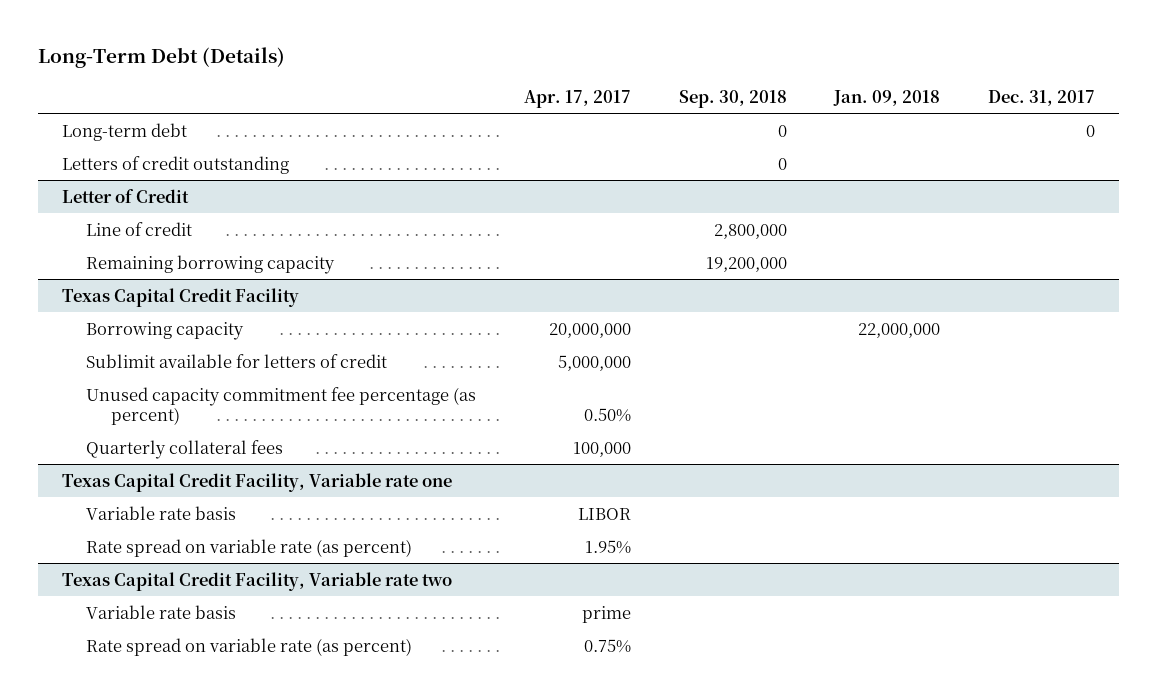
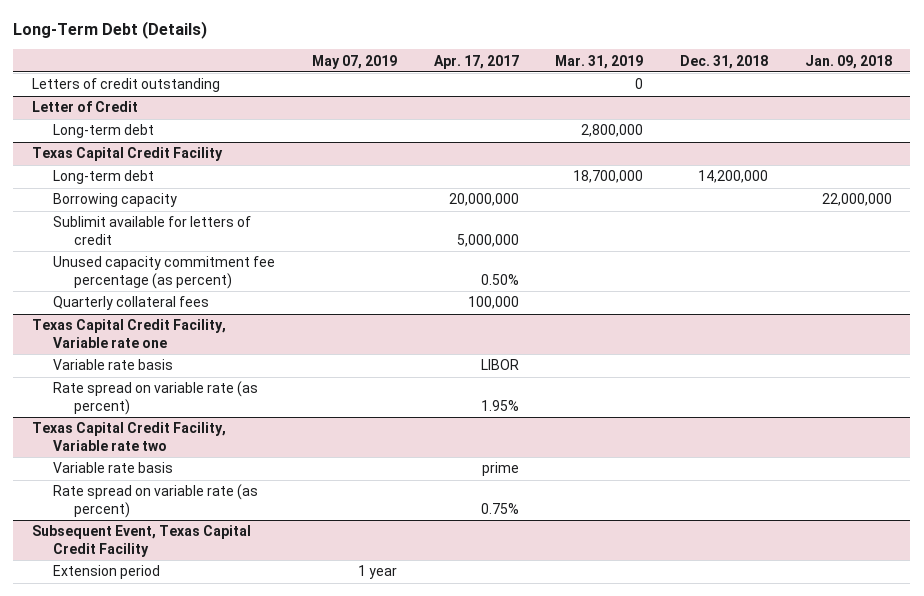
[678,89,787,108] Sep. 30, 2018 -> none
[988,89,1096,106] Dec. 31, 2017 -> none
none -> [311,54,397,69] May 07, 2019
none -> [555,54,644,69] Mar. 31, 2019
none -> [680,54,769,69] Dec. 31, 2018
[61,122,187,141] Long-term debt -> none
[86,254,336,274] Remaining borrowing capacity -> none
[86,221,193,236] Line of credit -> [53,124,155,139] Long-term debt
none -> [53,170,155,185] Long-term debt
none -> [31,525,251,557] Subsequent Event, Texas Capital Credit Facility
none -> [53,565,161,580] Extension period

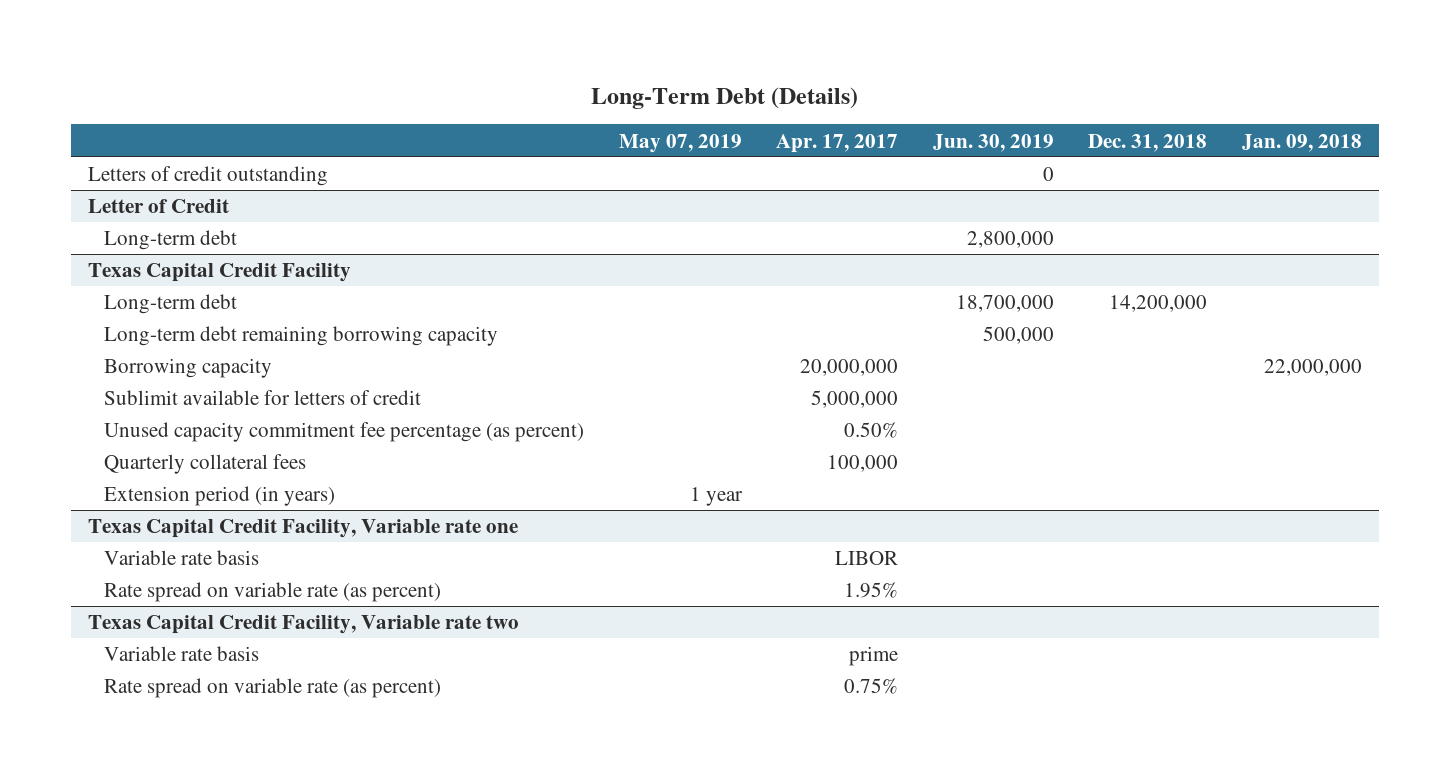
[555,54,644,69] Mar. 31, 2019 -> none
none -> [932,133,1054,152] Jun. 30, 2019
none -> [103,326,498,347] Long-term debt remaining borrowing capacity
none -> [103,486,335,507] Extension period (in years)
[31,525,251,557] Subsequent Event, Texas Capital Credit Facility -> none
[53,565,161,580] Extension period -> none

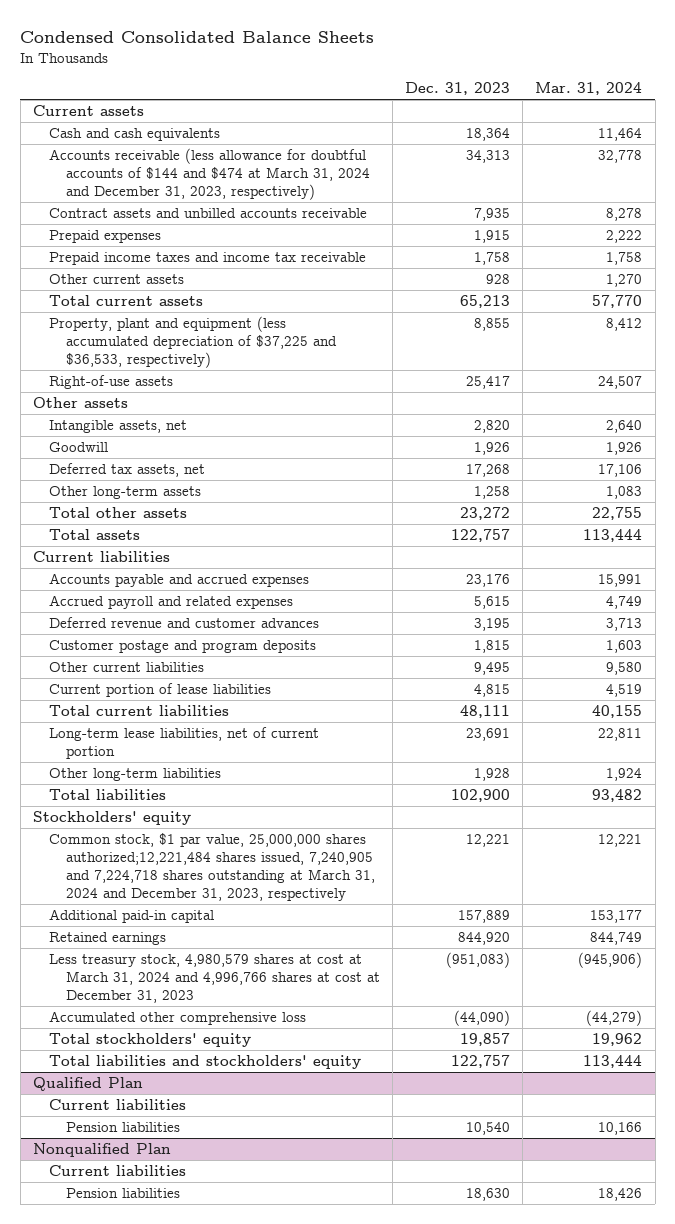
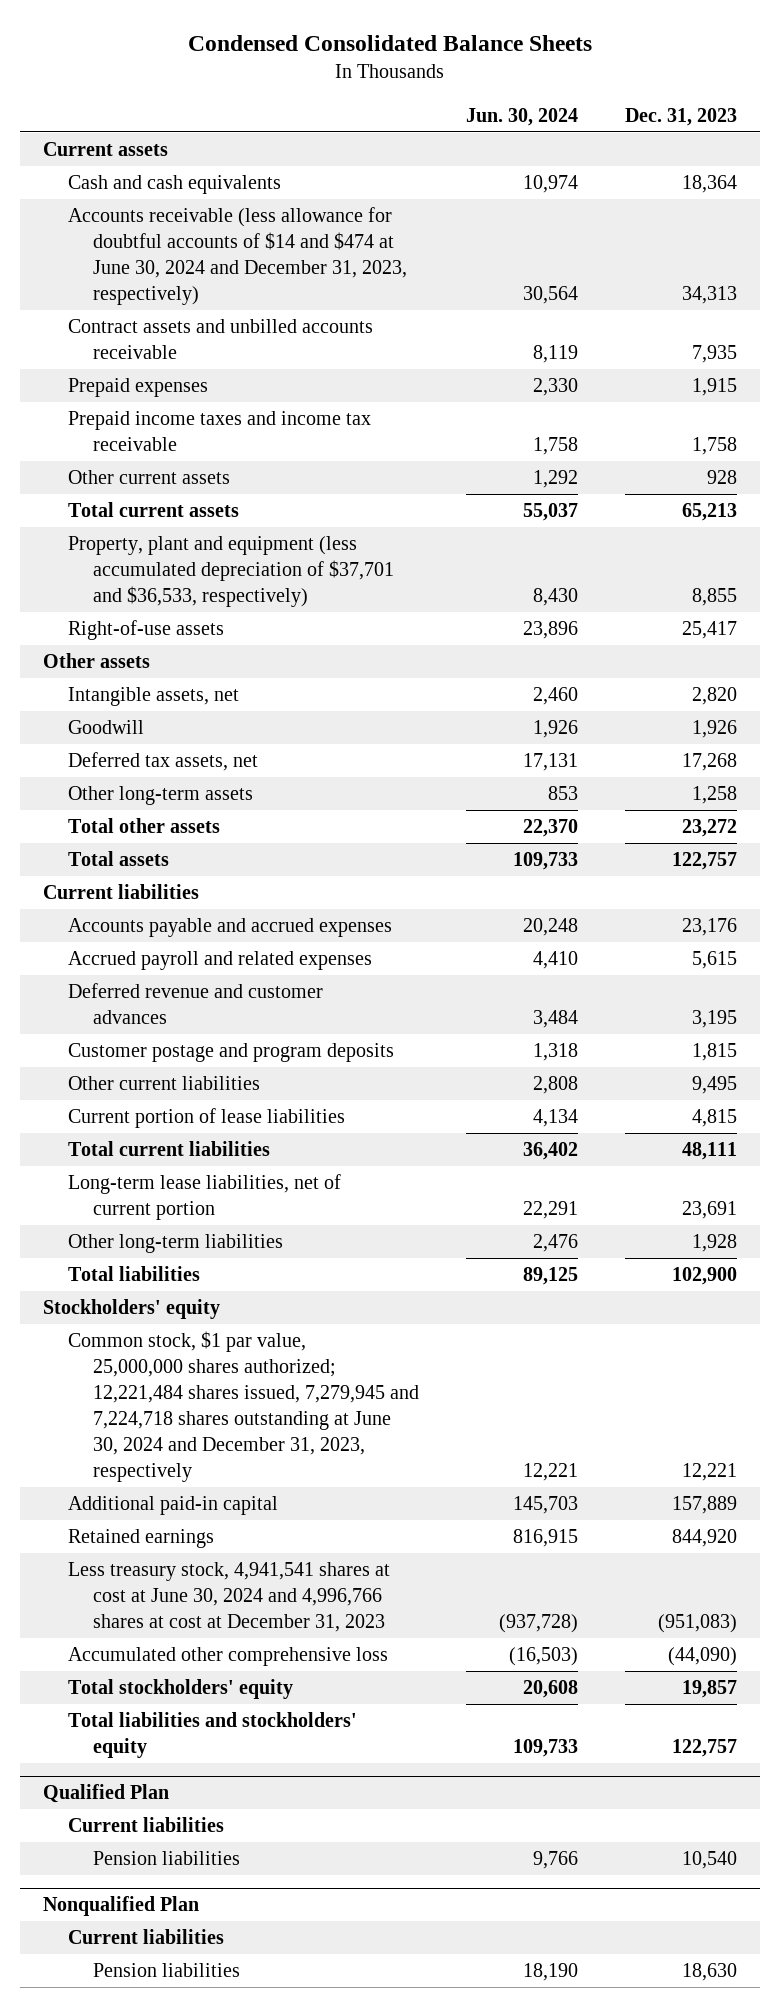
[535,82,643,96] Mar. 31, 2024 -> none
none -> [466,107,579,126] Jun. 30, 2024
[49,148,371,200] Accounts receivable (less allowance for doubtful accounts of $144 and $474 at March 31, 2024 and December 31, 2023, respectively) -> [68,207,408,306] Accounts receivable (less allowance for doubtful accounts of $14 and $474 at June 30, 2024 and December 31, 2023, respectively)
[49,316,338,368] Property, plant and equipment (less accumulated depreciation of $37,225 and $36,533, respectively) -> [68,536,395,608] Property, plant and equipment (less accumulated depreciation of $37,701 and $36,533, respectively)
[49,833,376,901] Common stock, $1 par value, 25,000,000 shares authorized;12,221,484 shares issued, 7,240,905 and 7,224,718 shares outstanding at March 31, 2024 and December 31, 2023, respectively -> [68,1331,420,1483] Common stock, $1 par value, 25,000,000 shares authorized; 12,221,484 shares issued, 7,279,945 and 7,224,718 shares outstanding at June 30, 2024 and December 31, 2023, respectively
[49,954,381,1003] Less treasury stock, 4,980,579 shares at cost at March 31, 2024 and 4,996,766 shares at cost at December 31, 2023 -> [68,1562,391,1633] Less treasury stock, 4,941,541 shares at cost at June 30, 2024 and 4,996,766 shares at cost at December 31, 2023

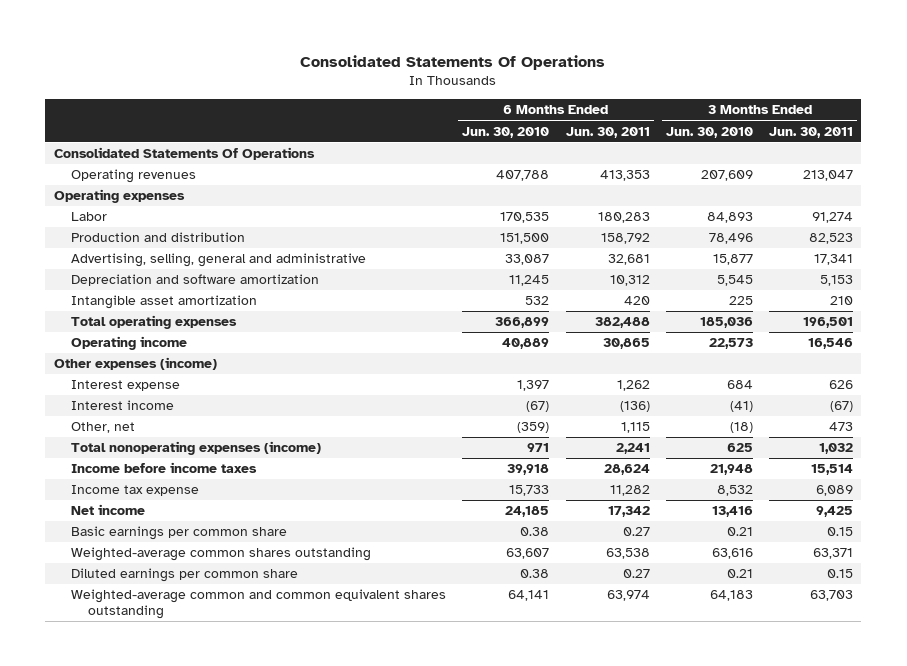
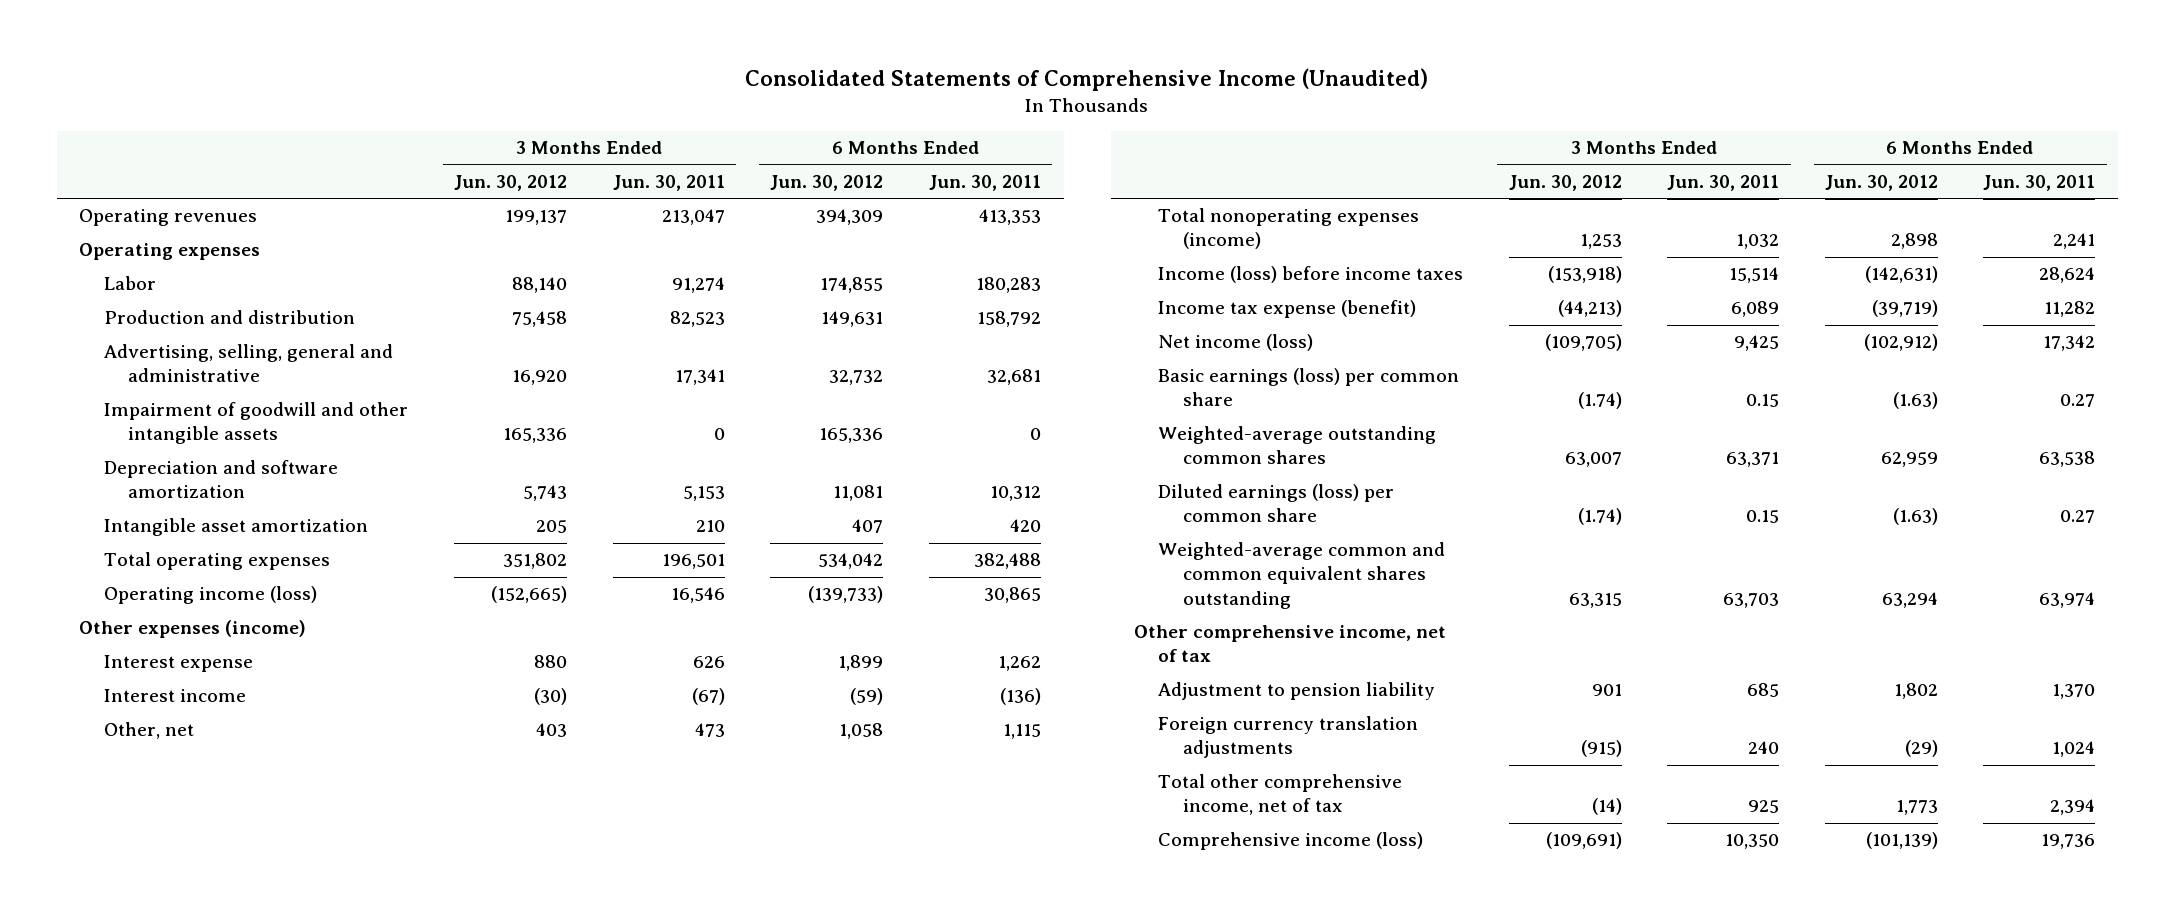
[300,54,606,70] Consolidated Statements Of Operations -> [745,68,1429,92] Consolidated Statements of Comprehensive Income (Unaudited)
[462,126,550,138] Jun. 30, 2010 -> none
[665,126,753,138] Jun. 30, 2010 -> none
none -> [454,174,568,191] Jun. 30, 2012
none -> [770,174,884,191] Jun. 30, 2012
[53,147,315,161] Consolidated Statements Of Operations -> none
none -> [103,402,408,445] Impairment of goodwill and other intangible assets
[71,336,188,351] Operating income -> [103,586,317,605] Operating income (loss)
[71,462,258,474] Income before income taxes -> [1158,266,1464,284] Income (loss) before income taxes
[71,485,200,497] Income tax expense -> [1158,300,1417,319] Income tax expense (benefit)
[71,504,146,516] Net income -> [1158,334,1314,352] Net income (loss)
[71,526,288,541] Basic earnings per common share -> [1158,368,1460,407] Basic earnings (loss) per common share
[71,547,372,562] Weighted-average common shares outstanding -> [1158,426,1437,465] Weighted-average outstanding common shares
[71,568,299,583] Diluted earnings per common share -> [1158,484,1395,523] Diluted earnings (loss) per common share
none -> [1133,625,1446,663] Other comprehensive income, net of tax
none -> [1158,682,1436,701] Adjustment to pension liability
none -> [1158,716,1419,759] Foreign currency translation adjustments
none -> [1158,774,1403,816] Total other comprehensive income, net of tax
none -> [1158,832,1424,851] Comprehensive income (loss)

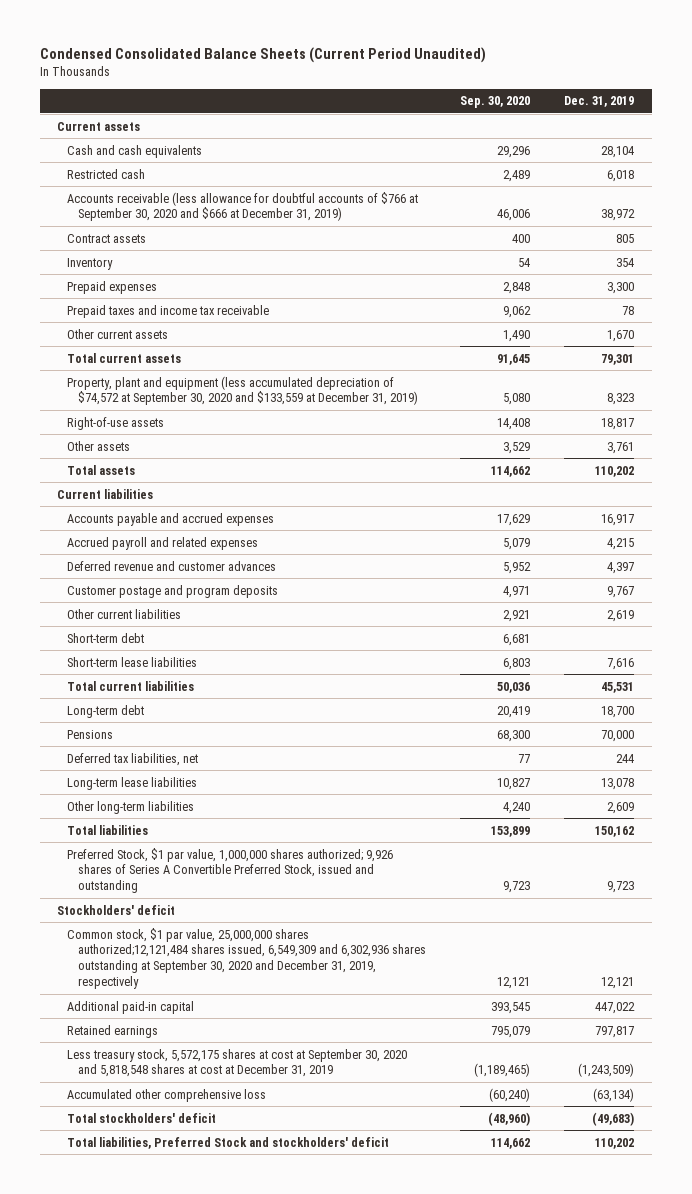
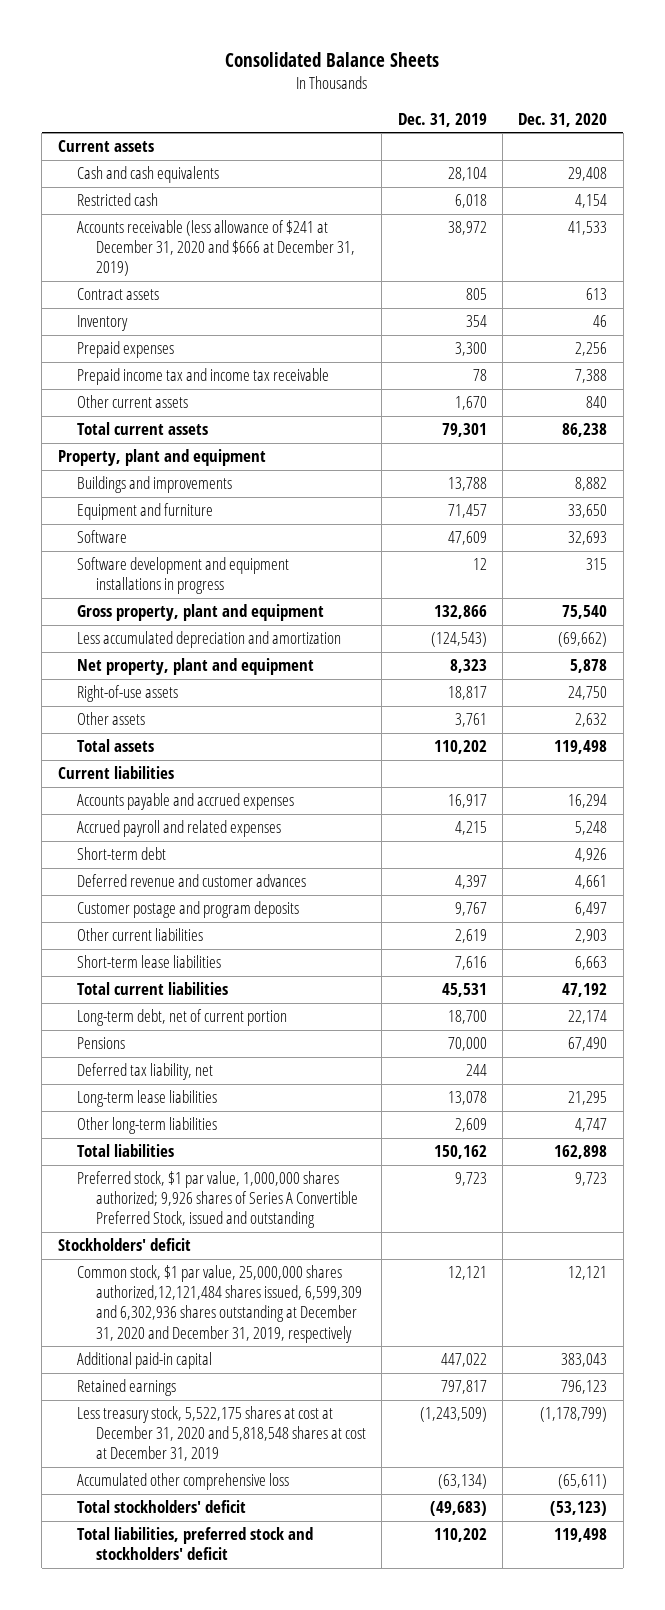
[40,47,487,64] Condensed Consolidated Balance Sheets (Current Period Unaudited) -> [225,52,440,68] Consolidated Balance Sheets
[460,96,531,109] Sep. 30, 2020 -> none
none -> [518,112,608,127] Dec. 31, 2020
[67,191,419,222] Accounts receivable (less allowance for doubtful accounts of $766 at September 30, 2020 and $666 at December 31, 2019) -> [76,220,355,277] Accounts receivable (less allowance of $241 at December 31, 2020 and $666 at December 31, 2019)
[67,304,270,318] Prepaid taxes and income tax receivable -> [76,368,329,386] Prepaid income tax and income tax receivable
none -> [57,449,266,467] Property, plant and equipment
none -> [76,476,232,494] Buildings and improvements
none -> [76,503,213,521] Equipment and furniture
none -> [76,530,127,544] Software
none -> [76,557,289,595] Software development and equipment installations in progress
none -> [76,604,324,622] Gross property, plant and equipment
none -> [76,631,341,649] Less accumulated depreciation and amortization
[67,375,418,406] Property, plant and equipment (less accumulated depreciation of $74,572 at September 30, 2020 and $133,559 at December 31, 2019) -> [76,658,314,676] Net property, plant and equipment
[67,632,145,643] Short-term debt -> [76,847,166,861] Short-term debt
[67,704,145,718] Long-term debt -> [76,1009,287,1027] Long-term debt, net of current portion
[67,752,199,766] Deferred tax liabilities, net -> [76,1063,213,1081] Deferred tax liability, net
[67,847,394,894] Preferred Stock, $1 par value, 1,000,000 shares authorized; 9,926 shares of Series A Convertible Preferred Stock, issued and outstanding -> [76,1171,358,1229] Preferred stock, $1 par value, 1,000,000 shares authorized; 9,926 shares of Series A Convertible Preferred Stock, issued and outstanding
[67,927,426,989] Common stock, $1 par value, 25,000,000 shares authorized;12,121,484 shares issued, 6,549,309 and 6,302,936 shares outstanding at September 30, 2020 and December 31, 2019, respectively -> [76,1265,362,1343] Common stock, $1 par value, 25,000,000 shares authorized,12,121,484 shares issued, 6,599,309 and 6,302,936 shares outstanding at December 31, 2020 and December 31, 2019, respectively
[67,1048,408,1078] Less treasury stock, 5,572,175 shares at cost at September 30, 2020 and 5,818,548 shares at cost at December 31, 2019 -> [76,1406,366,1462] Less treasury stock, 5,522,175 shares at cost at December 31, 2020 and 5,818,548 shares at cost at December 31, 2019
[67,1136,390,1149] Total liabilities, Preferred Stock and stockholders' deficit -> [76,1527,313,1561] Total liabilities, preferred stock and stockholders' deficit

